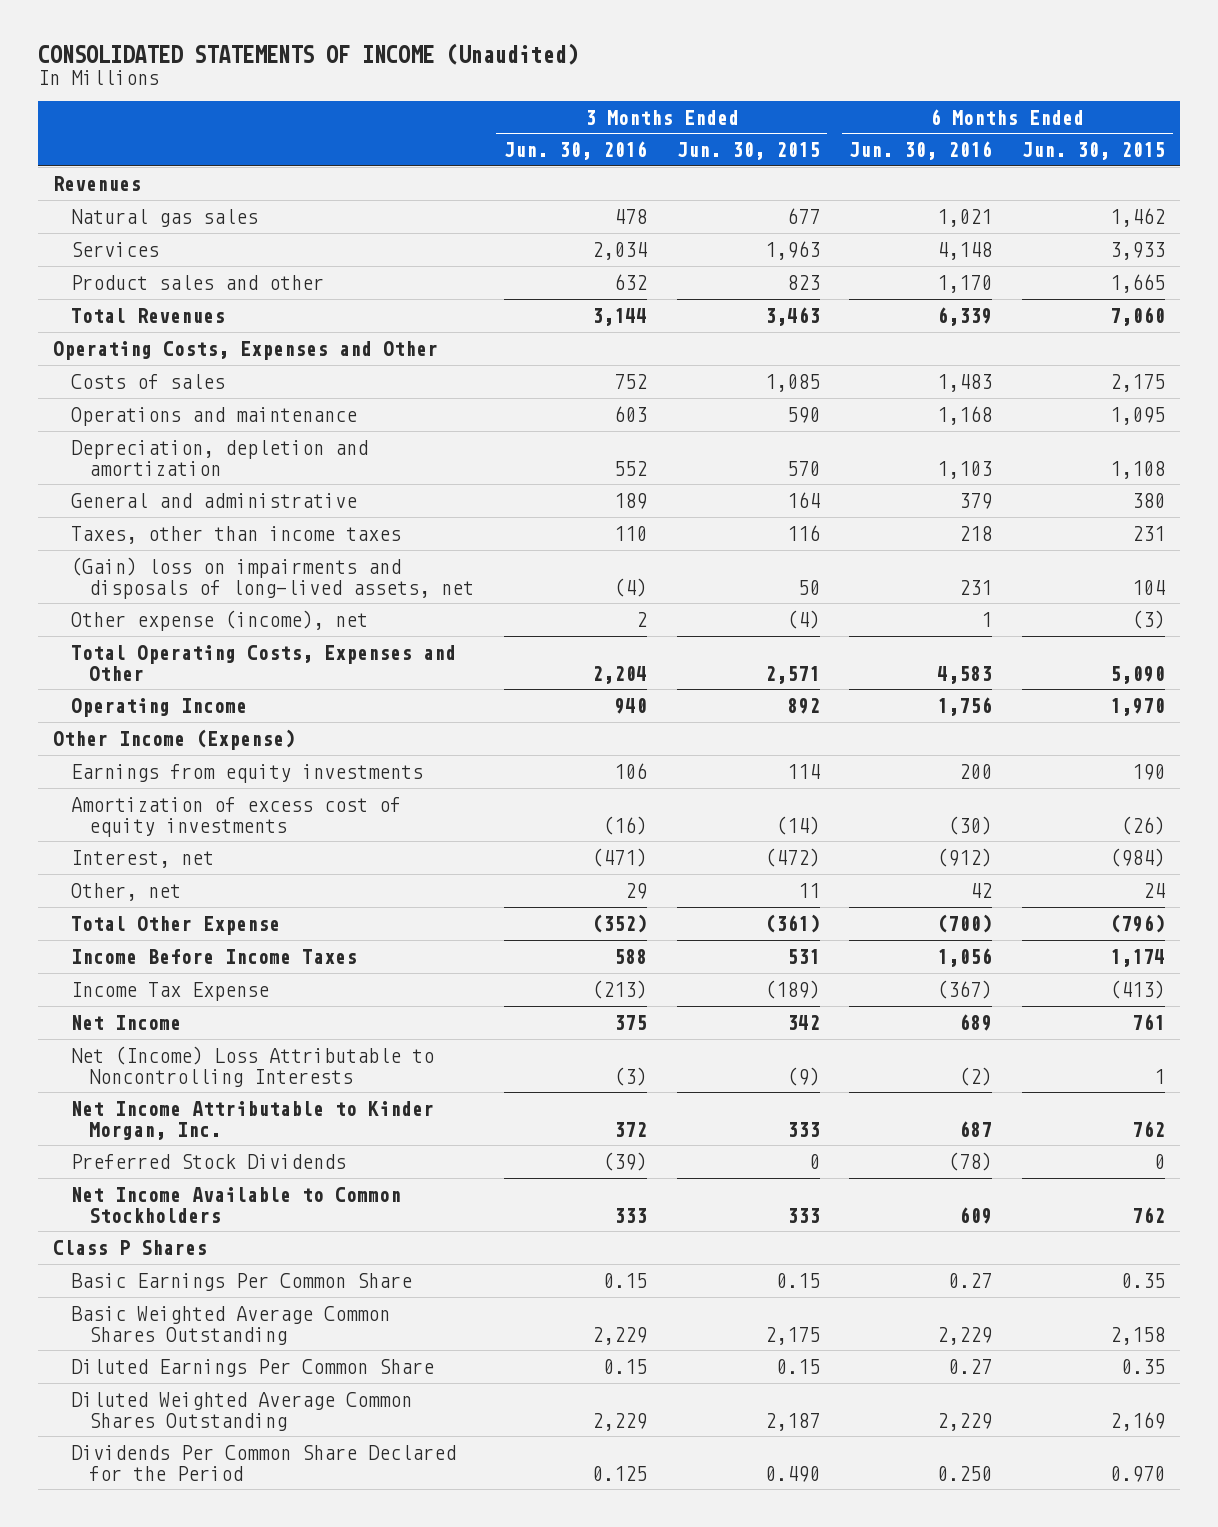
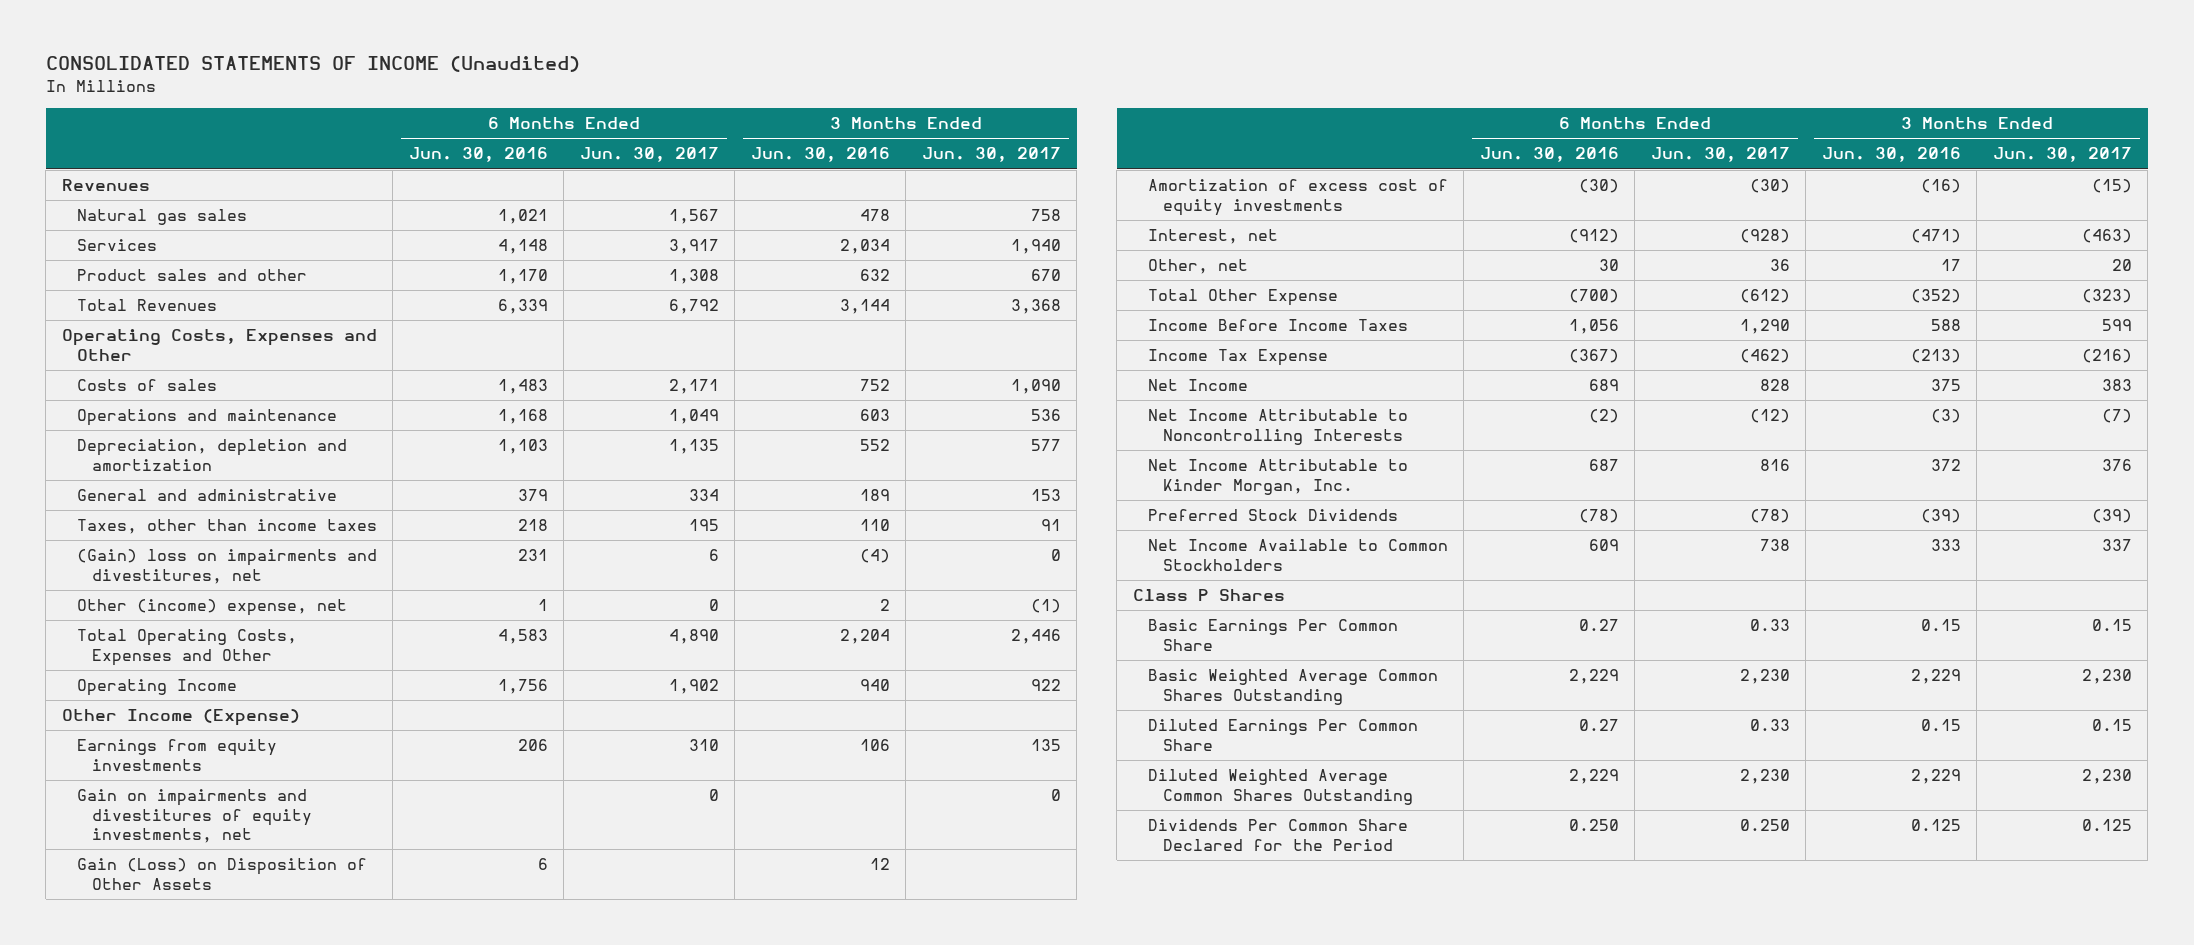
[676,142,820,161] Jun. 30, 2015 -> none
[1022,142,1166,161] Jun. 30, 2015 -> none
none -> [579,147,719,163] Jun. 30, 2017
none -> [921,147,1061,163] Jun. 30, 2017
[70,556,474,599] (Gain) loss on impairments and disposals of long-lived assets, net -> [76,549,377,584] (Gain) loss on impairments and divestitures, net
[70,609,368,631] Other expense (income), net -> [76,599,347,617] Other (income) expense, net
[959,763,993,779] 200 -> [517,739,548,752] 206
none -> [76,789,312,844] Gain on impairments and divestitures of equity investments, net
none -> [76,858,367,890] Gain (Loss) on Disposition of Other Assets
[624,882,647,899] 29 -> [1940,259,1961,272] 17
[970,882,993,898] 42 -> [1598,259,1619,272] 30
[70,1045,434,1087] Net (Income) Loss Attributable to Noncontrolling Interests -> [1147,409,1408,445] Net Income Attributable to Noncontrolling Interests

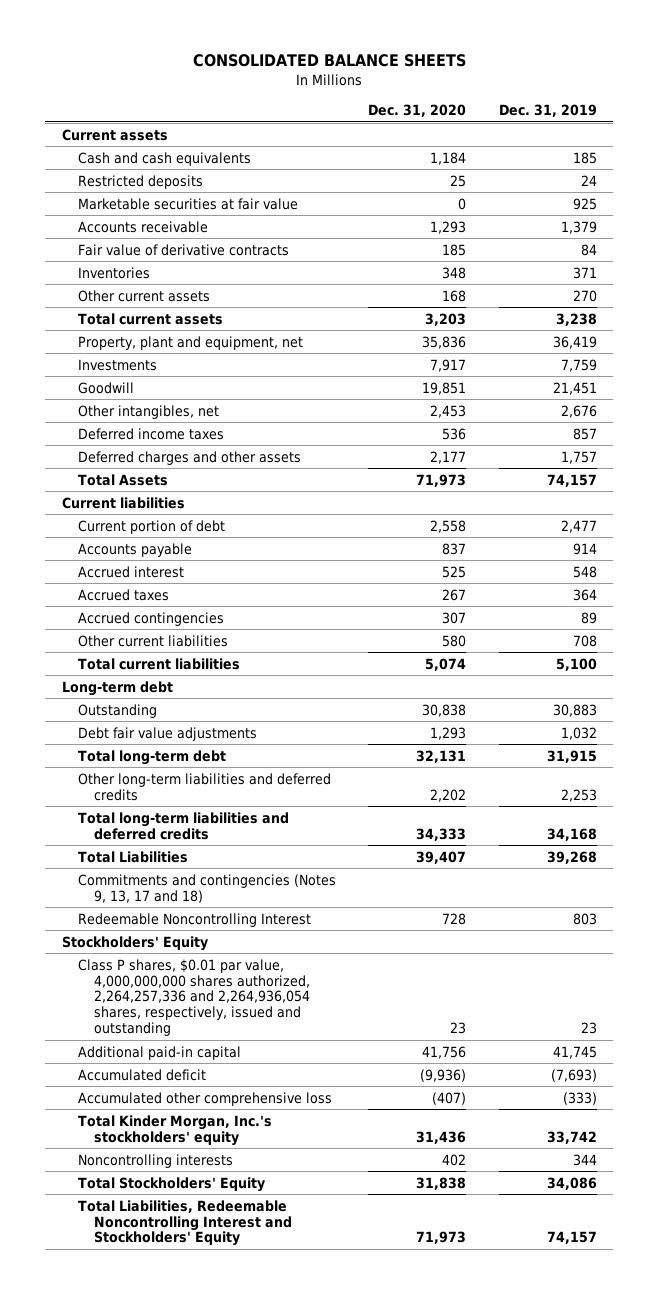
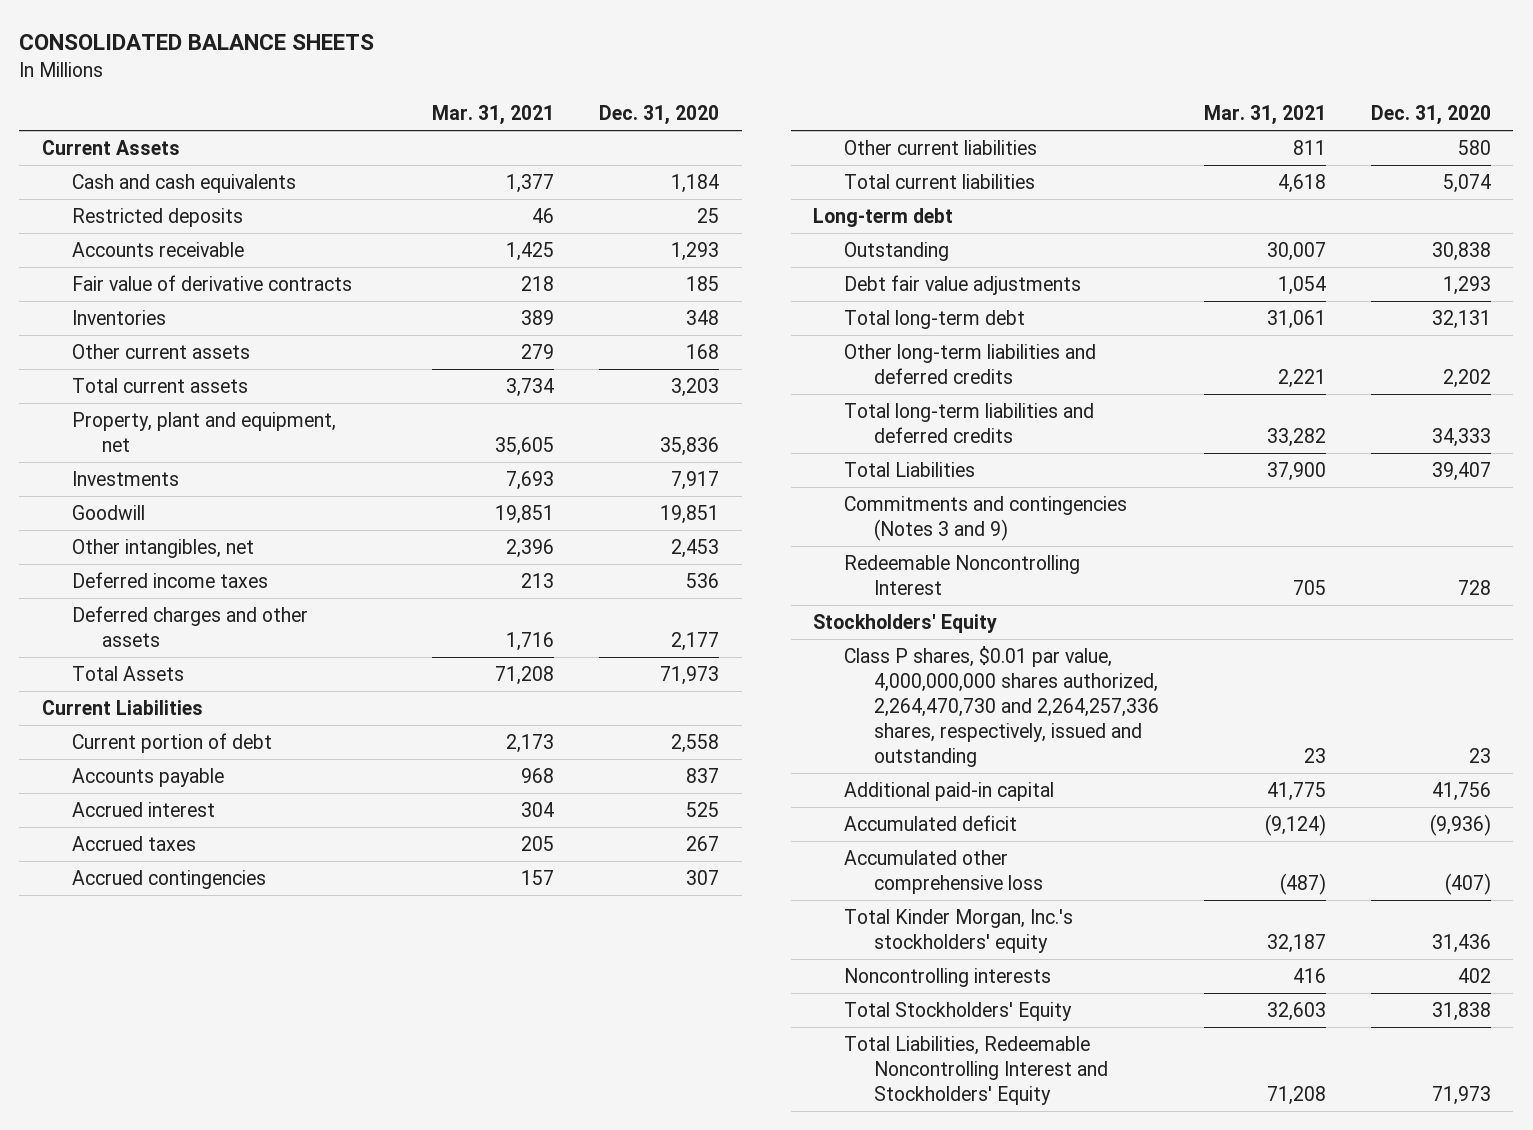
[499,104,598,118] Dec. 31, 2019 -> none
none -> [432,105,555,126] Mar. 31, 2021
[61,128,168,141] Current assets -> [41,140,180,156] Current Assets
[77,197,298,210] Marketable securities at fair value -> none
[61,496,185,509] Current liabilities -> [41,700,203,716] Current Liabilities
[77,873,336,903] Commitments and contingencies (Notes 9, 13, 17 and 18) -> [843,496,1127,542] Commitments and contingencies (Notes 3 and 9)
[77,958,311,1037] Class P shares, $0.01 par value, 4,000,000,000 shares authorized, 2,264,257,336 and 2,264,936,054 shares, respectively, issued and outstanding -> [843,646,1159,768] Class P shares, $0.01 par value, 4,000,000,000 shares authorized, 2,264,470,730 and 2,264,257,336 shares, respectively, issued and outstanding

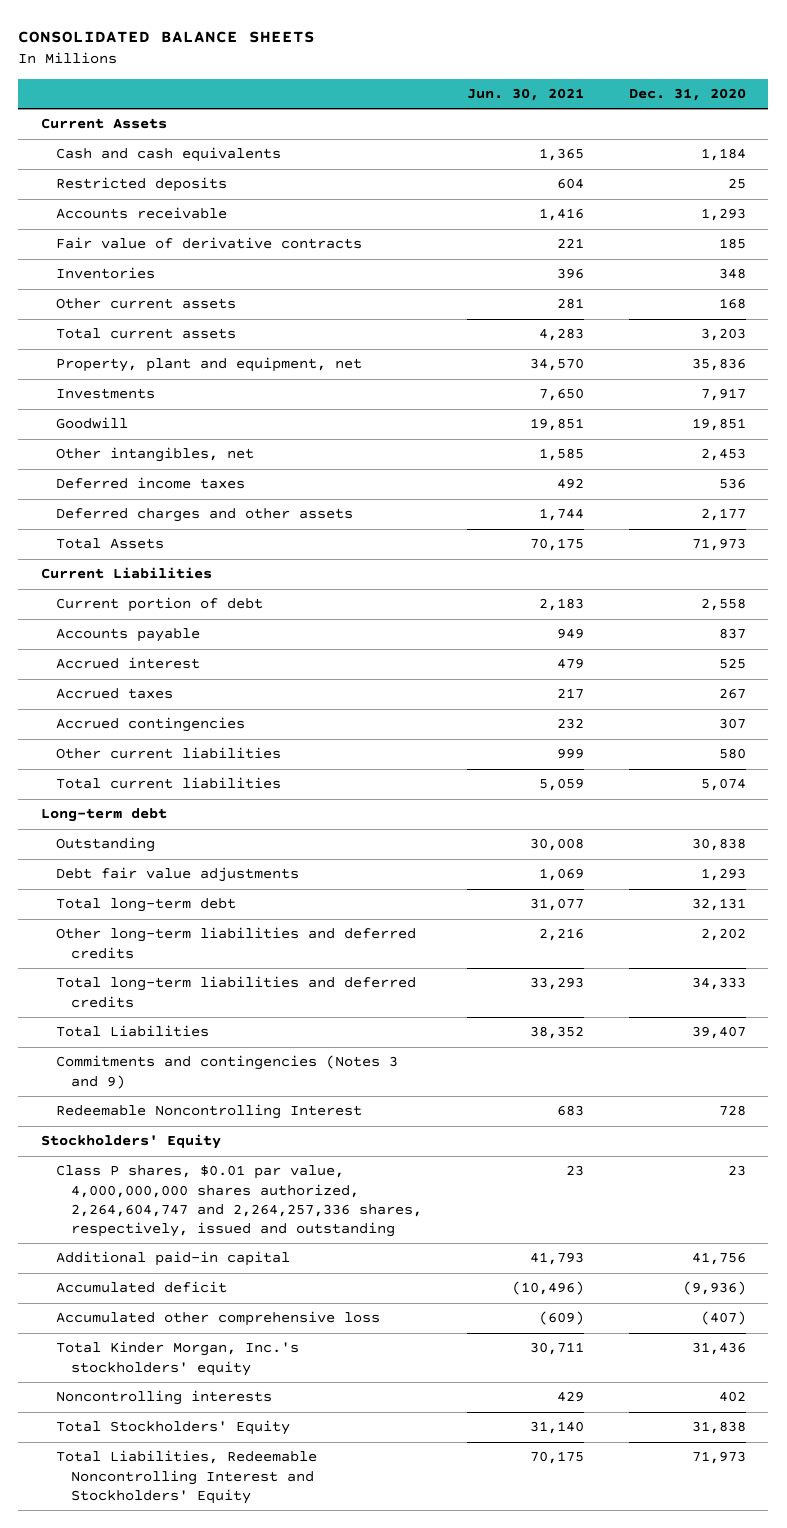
[432,105,555,126] Mar. 31, 2021 -> none
none -> [466,88,584,102] Jun. 30, 2021
[843,646,1159,768] Class P shares, $0.01 par value, 4,000,000,000 shares authorized, 2,264,470,730 and 2,264,257,336 shares, respectively, issued and outstanding -> [55,1165,422,1238] Class P shares, $0.01 par value, 4,000,000,000 shares authorized, 2,264,604,747 and 2,264,257,336 shares, respectively, issued and outstanding

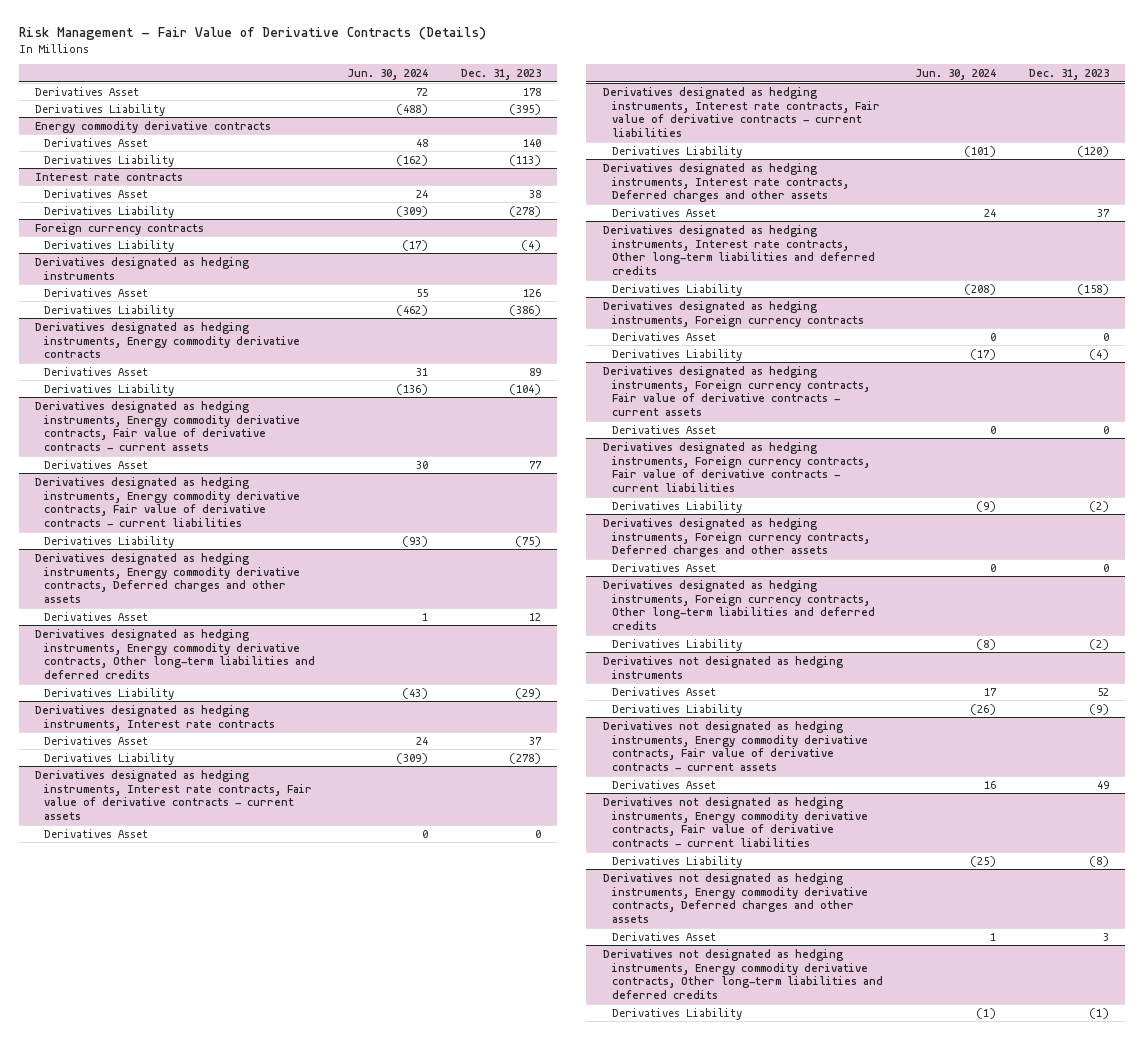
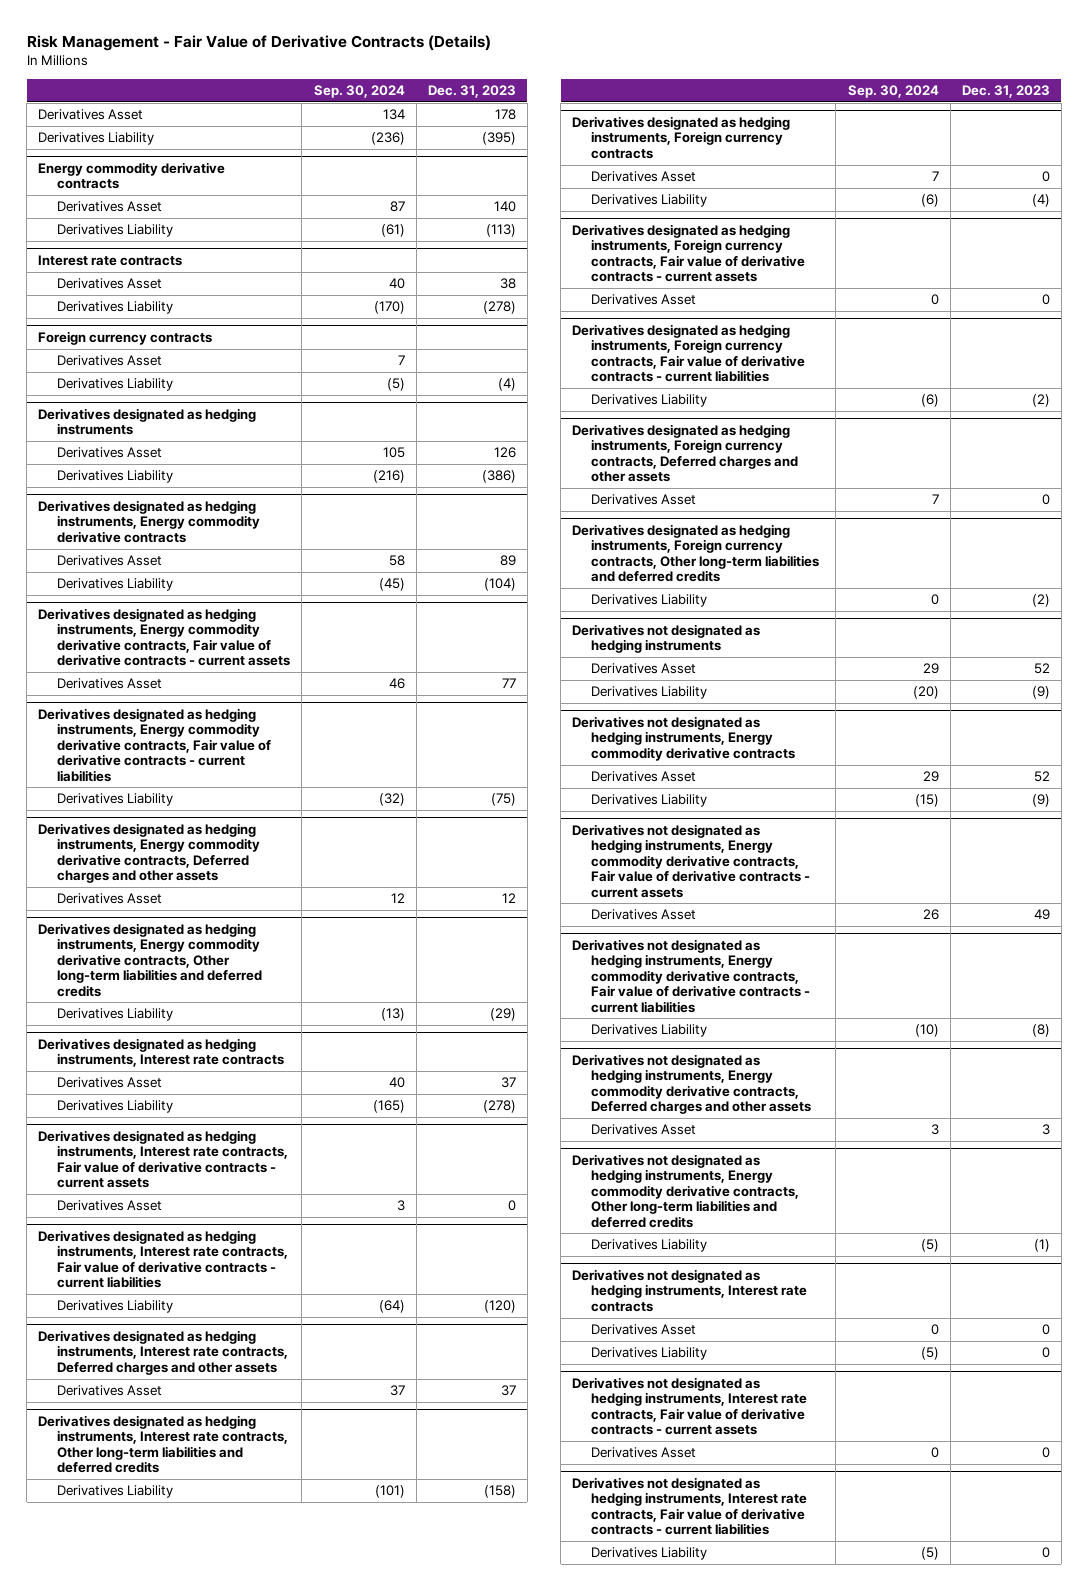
[347,69,429,81] Jun. 30, 2024 -> none
none -> [313,84,405,98] Sep. 30, 2024
none -> [57,355,163,367] Derivatives Asset
none -> [572,715,796,761] Derivatives not designated as hedging instruments, Energy commodity derivative contracts
none -> [591,771,697,783] Derivatives Asset
none -> [591,794,708,808] Derivatives Liability
none -> [572,1268,808,1312] Derivatives not designated as hedging instruments, Interest rate contracts
none -> [591,1324,697,1336] Derivatives Asset
none -> [591,1347,708,1361] Derivatives Liability
none -> [572,1376,808,1436] Derivatives not designated as hedging instruments, Interest rate contracts, Fair value of derivative contracts - current assets
none -> [591,1447,697,1459] Derivatives Asset
none -> [572,1476,808,1536] Derivatives not designated as hedging instruments, Interest rate contracts, Fair value of derivative contracts - current liabilities
none -> [591,1547,708,1561] Derivatives Liability

